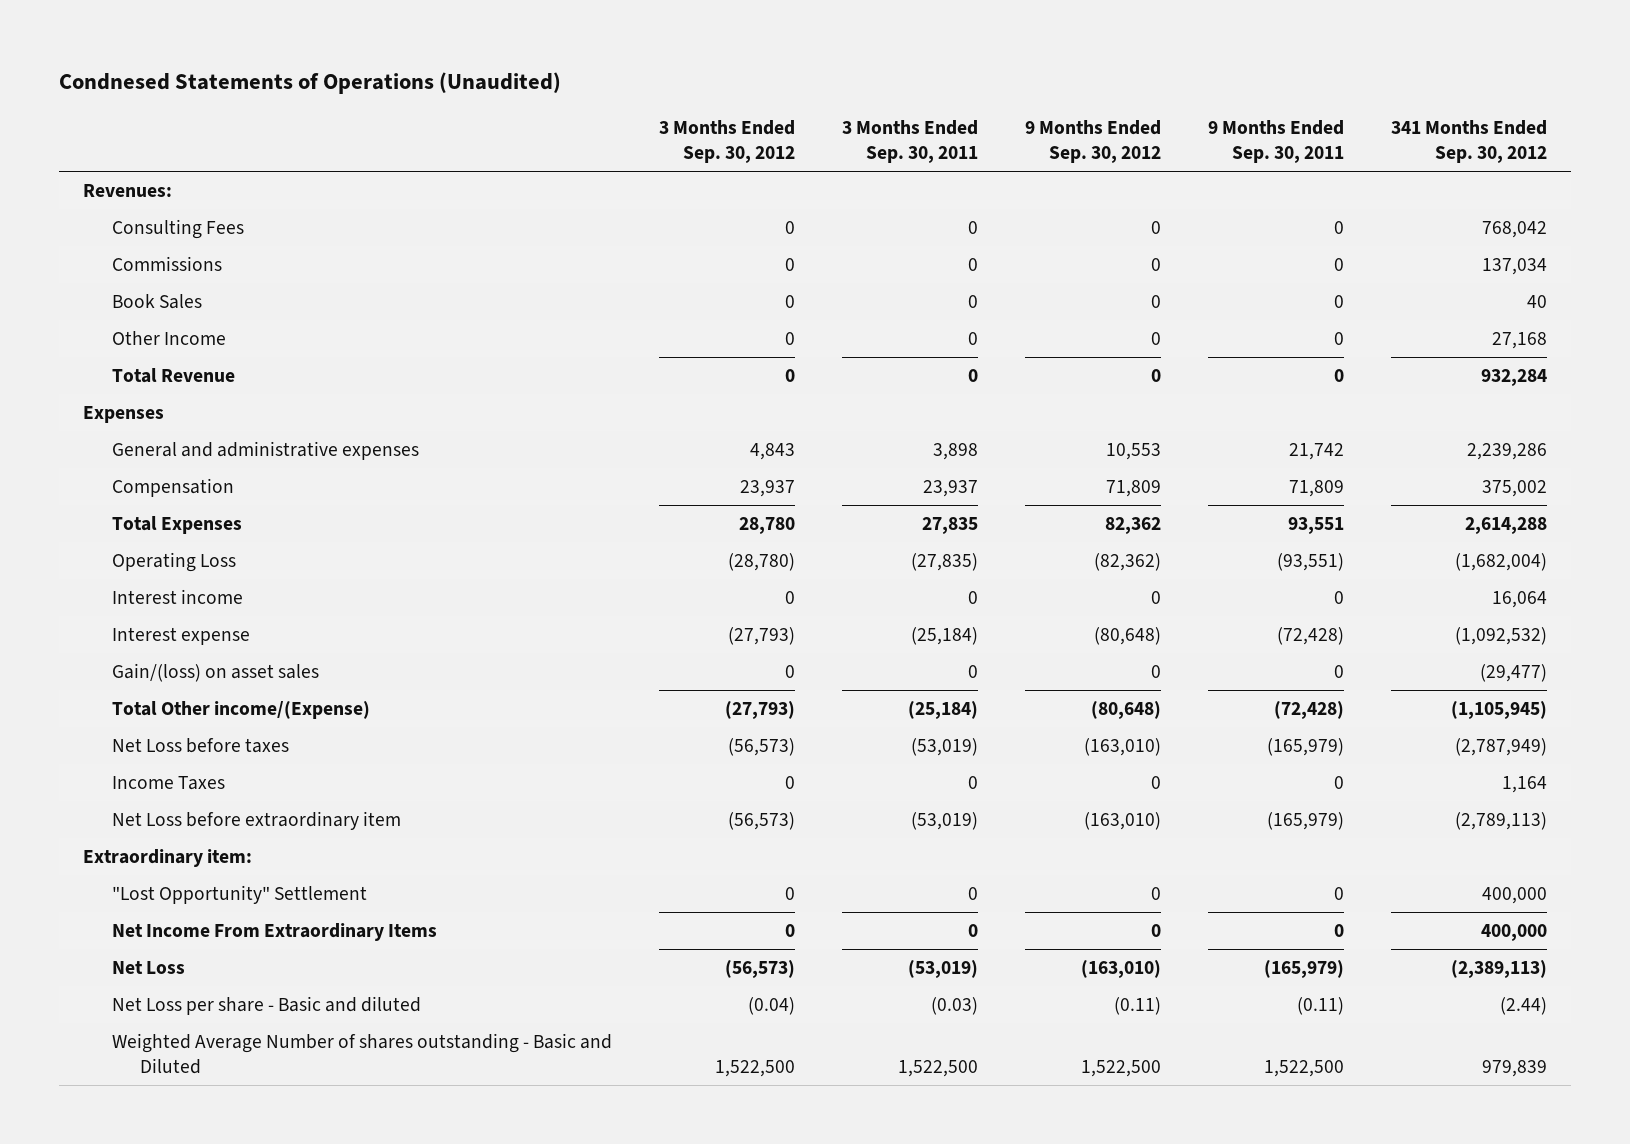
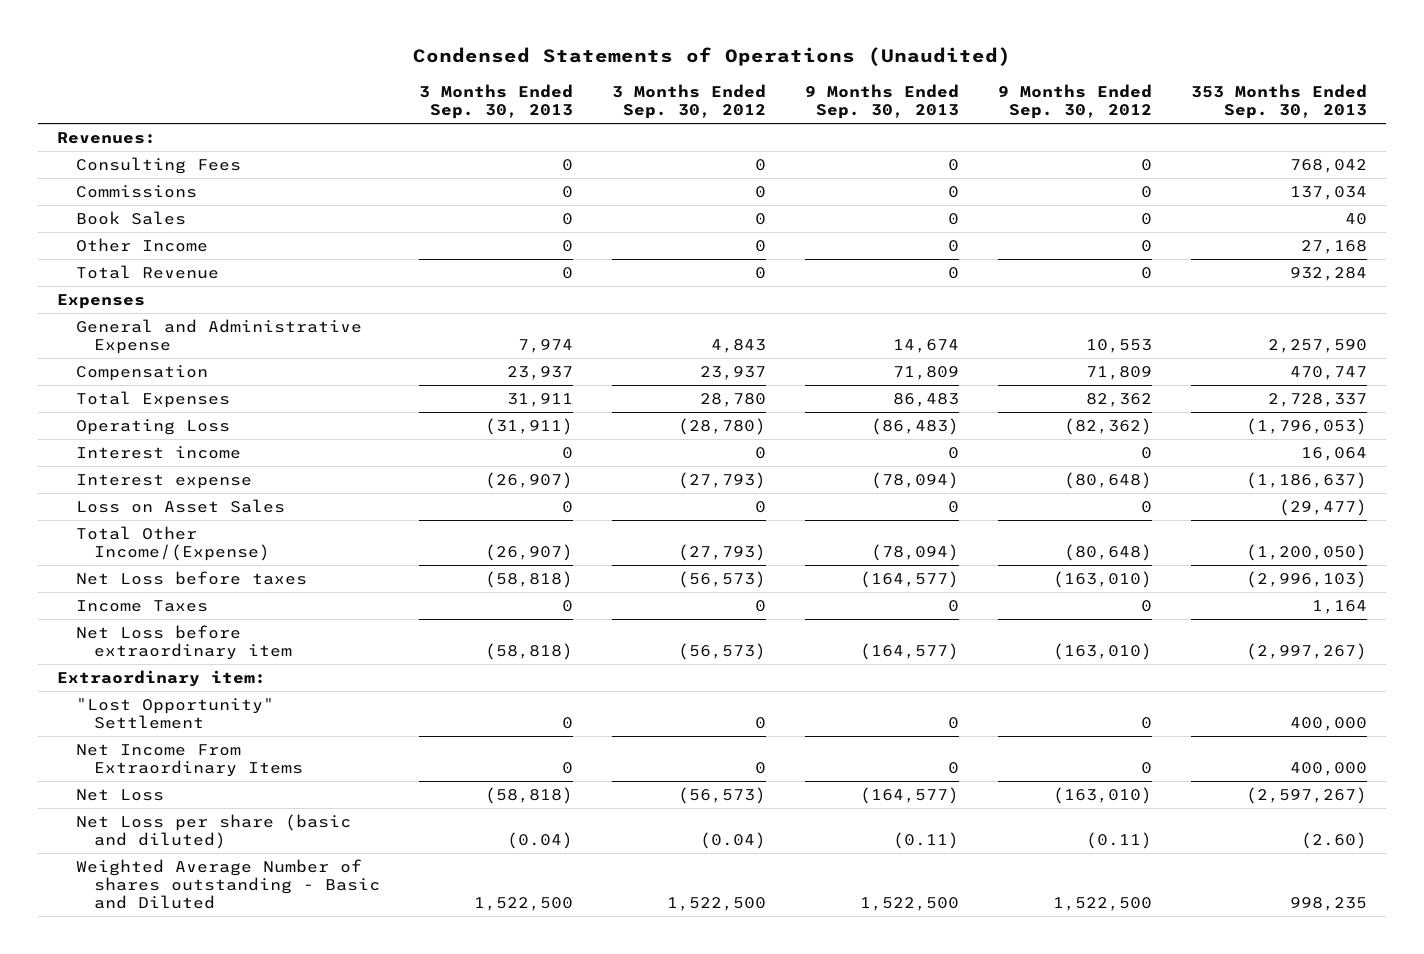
[59,72,562,95] Condnesed Statements of Operations (Unaudited) -> [413,47,1012,67] Condensed Statements of Operations (Unaudited)
[841,119,978,163] 3 Months Ended Sep. 30, 2011 -> none
[1208,119,1345,163] 9 Months Ended Sep. 30, 2011 -> none
[1391,119,1548,163] 341 Months Ended Sep. 30, 2012 -> none
none -> [418,83,573,119] 3 Months Ended Sep. 30, 2013
none -> [804,83,959,119] 9 Months Ended Sep. 30, 2013
none -> [1190,83,1367,119] 353 Months Ended Sep. 30, 2013
[111,441,419,461] General and administrative expenses -> [75,319,362,355] General and Administrative Expense
[111,663,319,683] Gain/(loss) on asset sales -> [75,499,285,514] Loss on Asset Sales
[111,701,370,720] Total Other income/(Expense) -> [75,526,271,562] Total Other Income/(Expense)
[111,996,421,1016] Net Loss per share - Basic and diluted -> [75,814,351,850] Net Loss per share (basic and diluted)

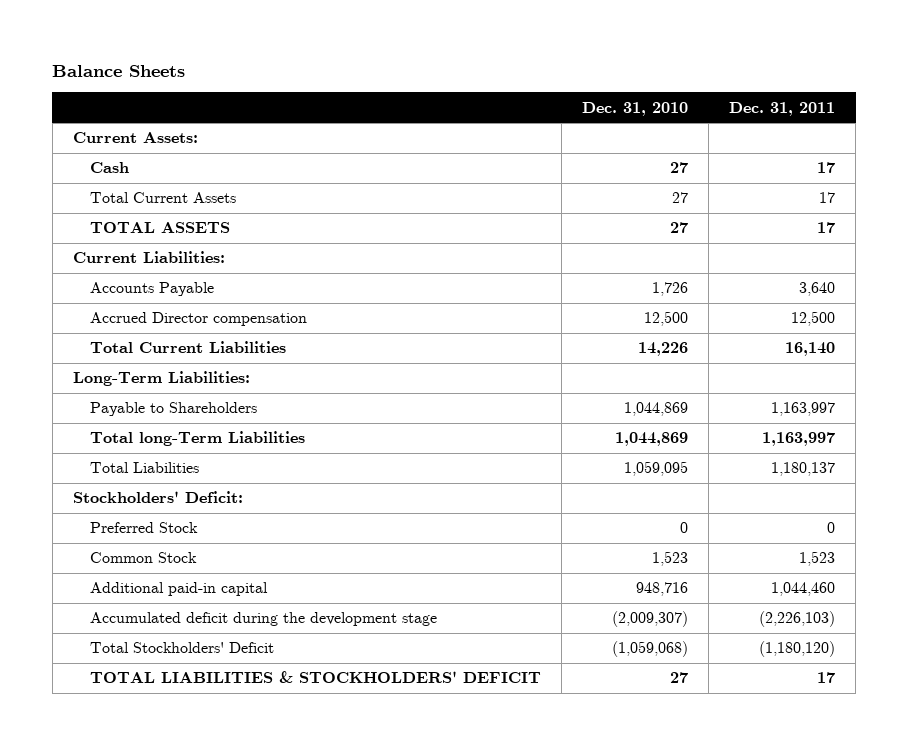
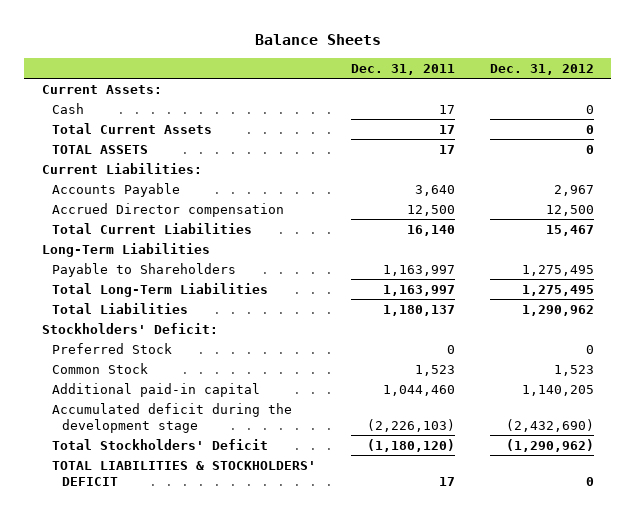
[581,101,688,116] Dec. 31, 2010 -> none
none -> [489,63,594,75] Dec. 31, 2012
[73,371,251,387] Long-Term Liabilities: -> [41,243,210,258] Long-Term Liabilities
[89,431,305,447] Total long-Term Liabilities -> [51,283,268,298] Total Long-Term Liabilities

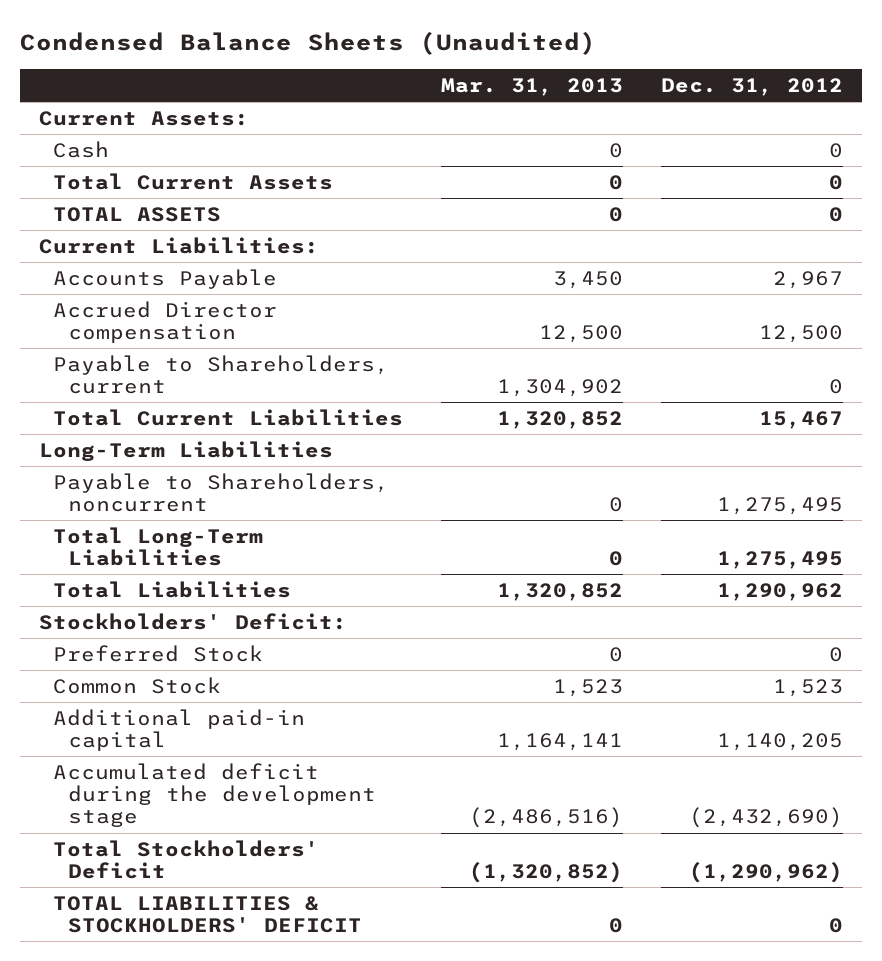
[254,33,381,45] Balance Sheets -> [19,30,596,55] Condensed Balance Sheets (Unaudited)
[350,63,455,75] Dec. 31, 2011 -> none
none -> [441,77,624,96] Mar. 31, 2013
none -> [53,354,390,395] Payable to Shareholders, current
[51,263,236,278] Payable to Shareholders -> [53,472,390,513] Payable to Shareholders, noncurrent

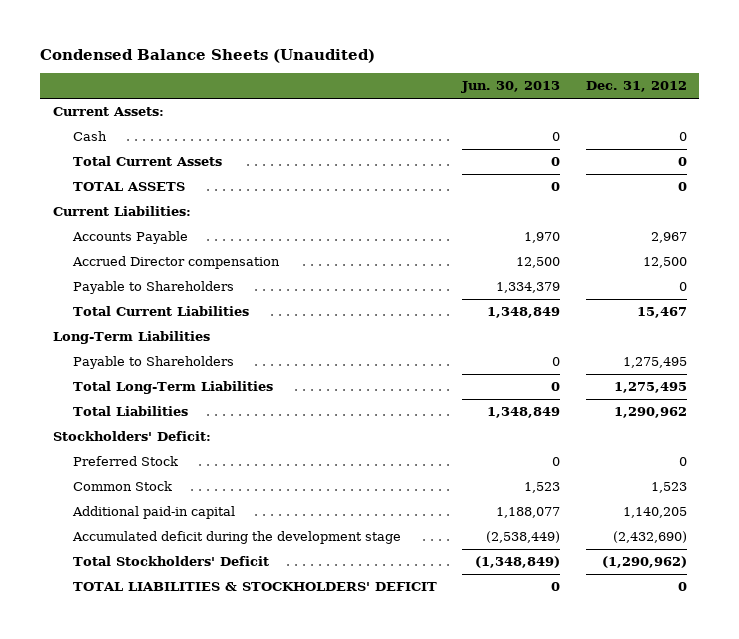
[441,77,624,96] Mar. 31, 2013 -> none
none -> [461,81,561,94] Jun. 30, 2013
[53,354,390,395] Payable to Shareholders, current -> [72,281,234,295] Payable to Shareholders
[53,472,390,513] Payable to Shareholders, noncurrent -> [72,356,234,370] Payable to Shareholders

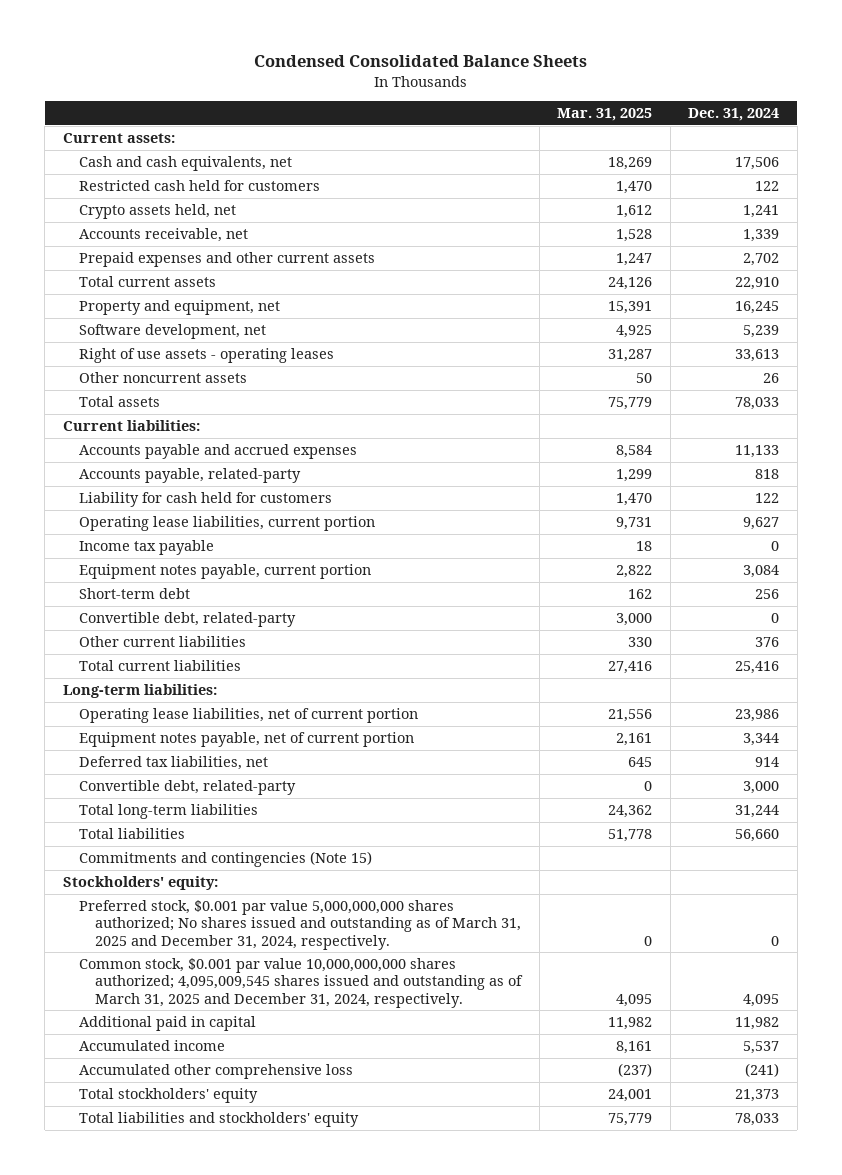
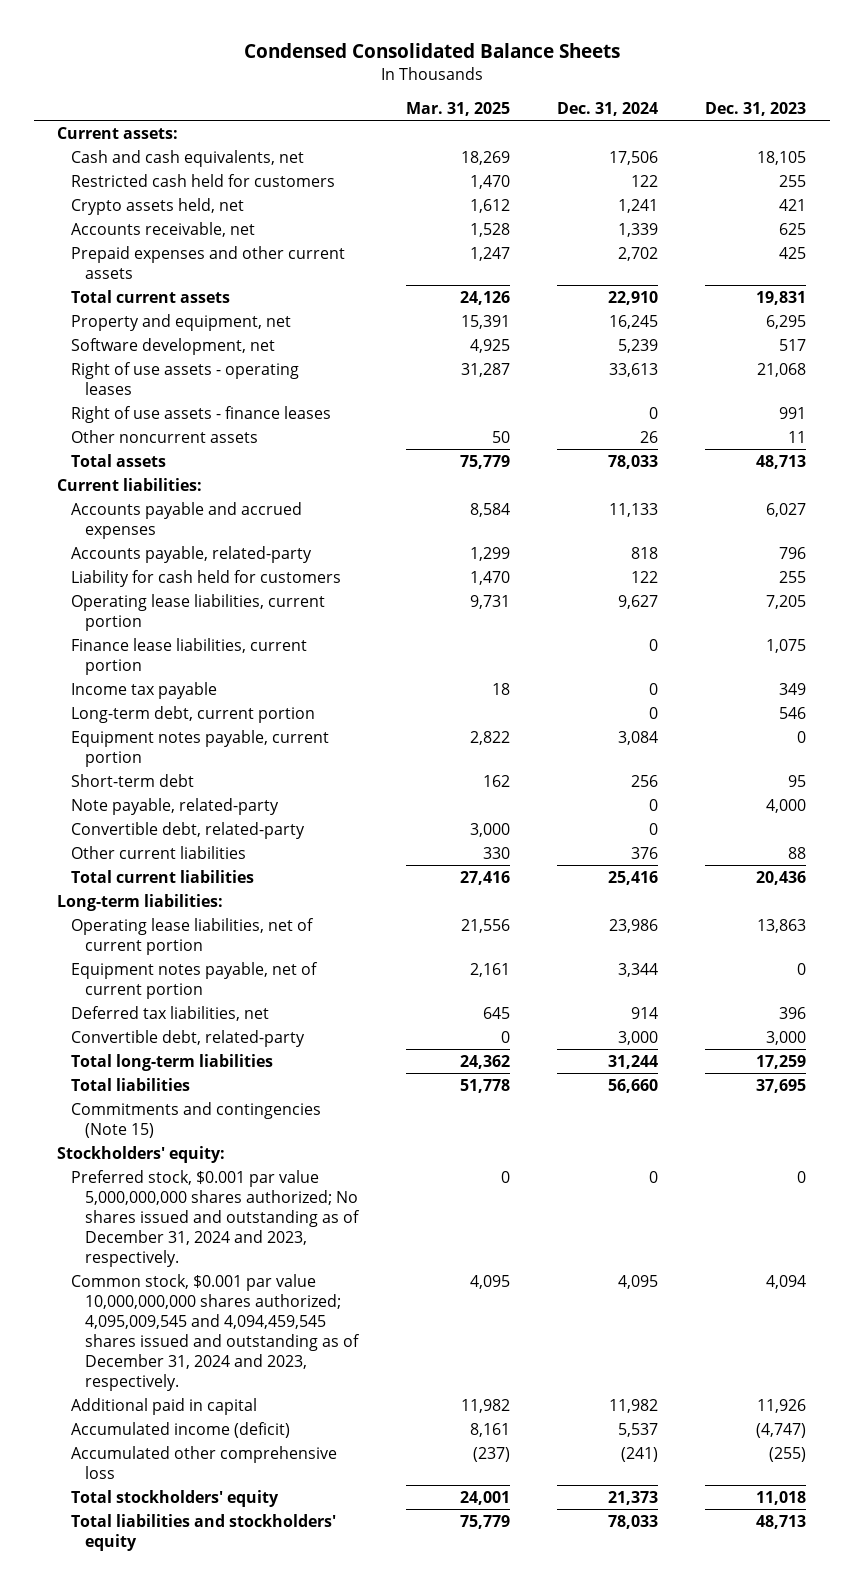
none -> [705,101,807,116] Dec. 31, 2023
none -> [71,405,332,423] Right of use assets - finance leases
none -> [71,637,308,675] Finance lease liabilities, current portion
none -> [71,705,316,723] Long-term debt, current portion
none -> [71,797,280,815] Note payable, related-party
[78,899,522,950] Preferred stock, $0.001 par value 5,000,000,000 shares authorized; No shares issued and outstanding as of March 31, 2025 and December 31, 2024, respectively. -> [71,1169,361,1267] Preferred stock, $0.001 par value 5,000,000,000 shares authorized; No shares issued and outstanding as of December 31, 2024 and 2023, respectively.
[78,957,524,1008] Common stock, $0.001 par value 10,000,000,000 shares authorized; 4,095,009,545 shares issued and outstanding as of March 31, 2025 and December 31, 2024, respectively. -> [71,1273,361,1391] Common stock, $0.001 par value 10,000,000,000 shares authorized; 4,095,009,545 and 4,094,459,545 shares issued and outstanding as of December 31, 2024 and 2023, respectively.
[78,1039,225,1051] Accumulated income -> [71,1421,291,1438] Accumulated income (deficit)

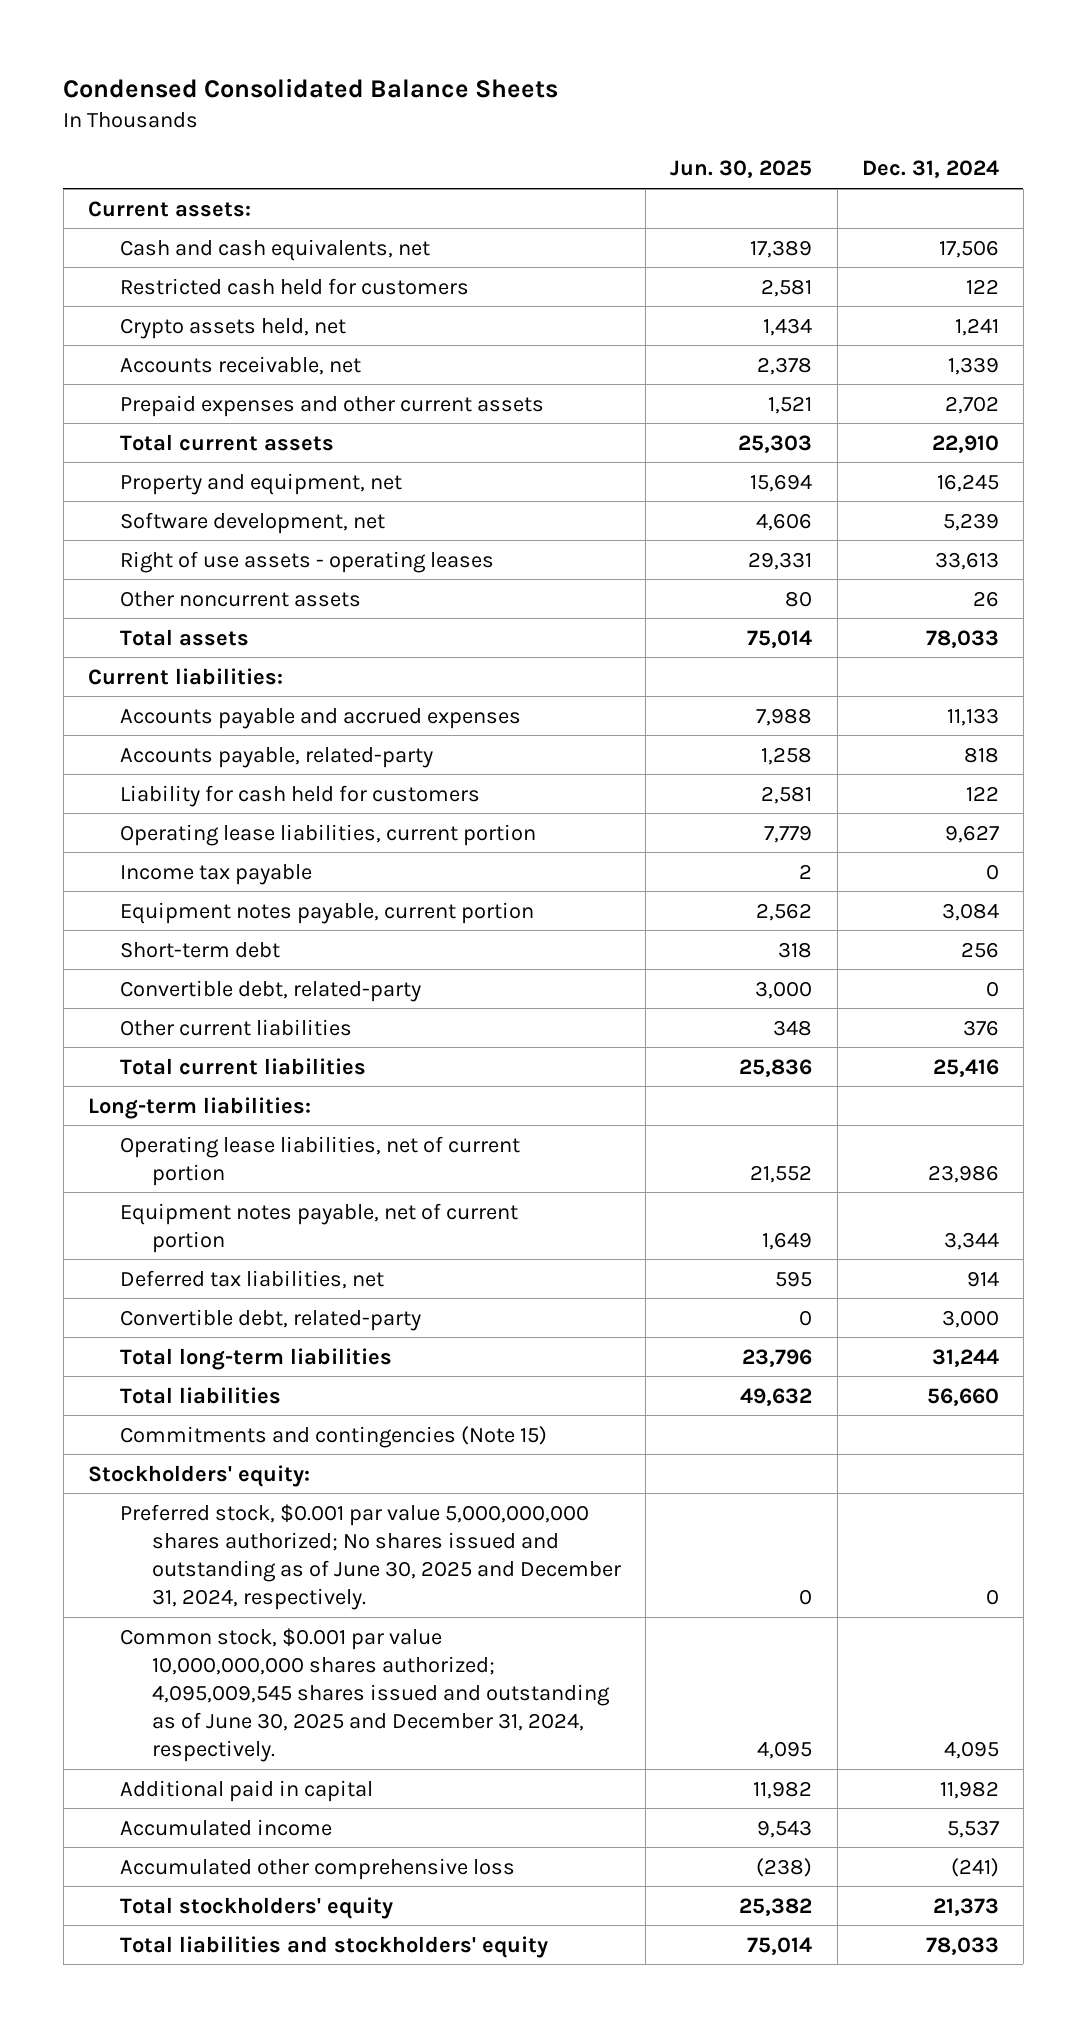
[405,101,510,116] Mar. 31, 2025 -> none
[705,101,807,116] Dec. 31, 2023 -> none
none -> [670,160,813,179] Jun. 30, 2025
[71,405,332,423] Right of use assets - finance leases -> none
[71,637,308,675] Finance lease liabilities, current portion -> none
[71,705,316,723] Long-term debt, current portion -> none
[71,797,280,815] Note payable, related-party -> none
[71,1169,361,1267] Preferred stock, $0.001 par value 5,000,000,000 shares authorized; No shares issued and outstanding as of December 31, 2024 and 2023, respectively. -> [119,1503,622,1611] Preferred stock, $0.001 par value 5,000,000,000 shares authorized; No shares issued and outstanding as of June 30, 2025 and December 31, 2024, respectively.
[71,1273,361,1391] Common stock, $0.001 par value 10,000,000,000 shares authorized; 4,095,009,545 and 4,094,459,545 shares issued and outstanding as of December 31, 2024 and 2023, respectively. -> [119,1627,611,1763] Common stock, $0.001 par value 10,000,000,000 shares authorized; 4,095,009,545 shares issued and outstanding as of June 30, 2025 and December 31, 2024, respectively.
[71,1421,291,1438] Accumulated income (deficit) -> [119,1818,332,1836] Accumulated income

